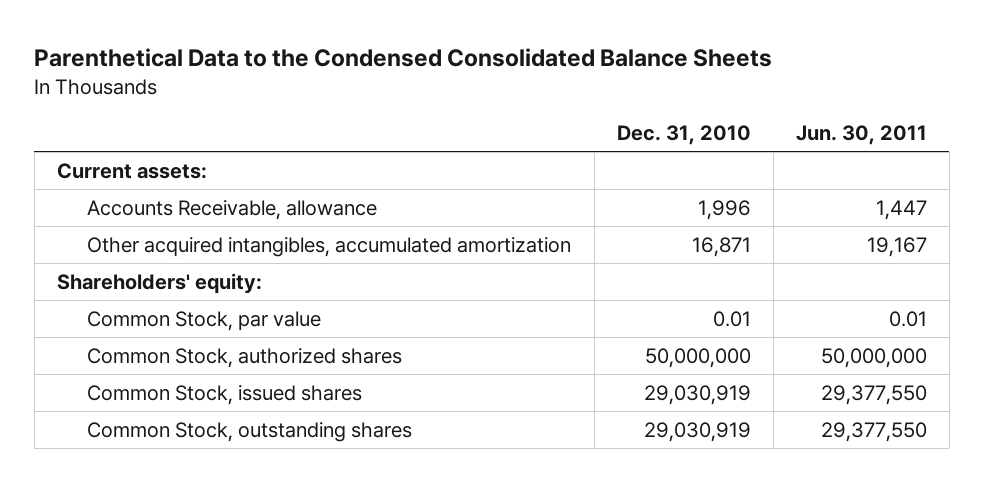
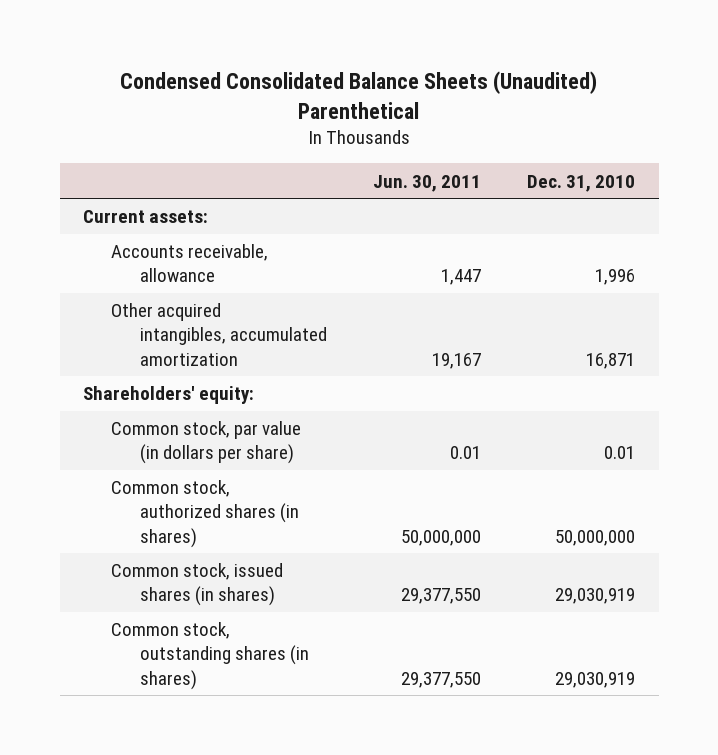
[34,48,773,68] Parenthetical Data to the Condensed Consolidated Balance Sheets -> [120,71,598,119] Condensed Consolidated Balance Sheets (Unaudited) Parenthetical
[87,199,378,220] Accounts Receivable, allowance -> [111,244,269,283] Accounts receivable, allowance
[87,310,322,331] Common Stock, par value -> [111,421,302,465] Common stock, par value (in dollars per share)
[87,347,403,368] Common Stock, authorized shares -> [111,480,299,548] Common stock, authorized shares (in shares)
[87,384,363,405] Common Stock, issued shares -> [111,563,284,607] Common stock, issued shares (in shares)
[87,421,413,442] Common Stock, outstanding shares -> [111,622,309,690] Common stock, outstanding shares (in shares)

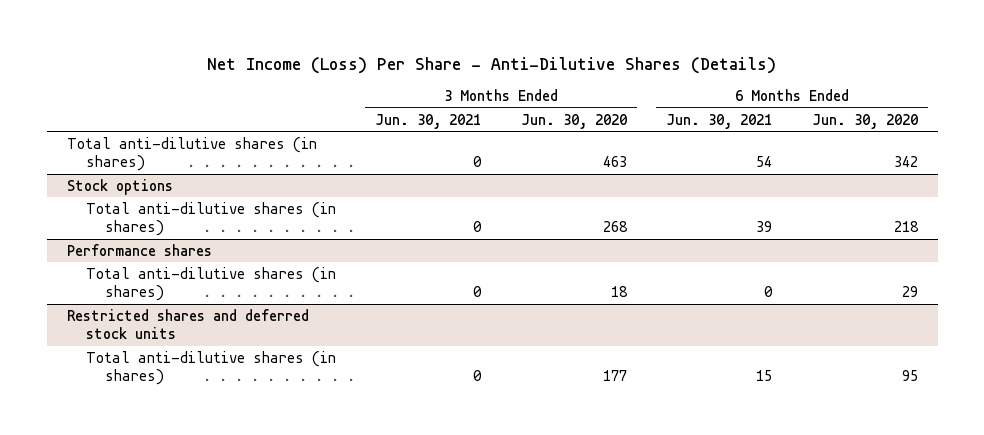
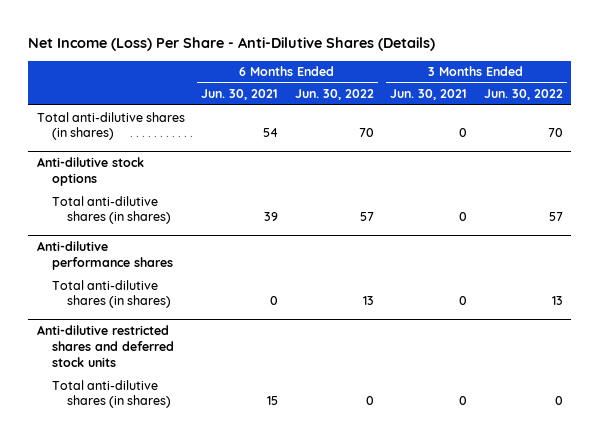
[520,113,627,129] Jun. 30, 2020 -> none
[811,113,918,129] Jun. 30, 2020 -> none
none -> [294,89,374,101] Jun. 30, 2022
none -> [483,89,563,101] Jun. 30, 2022
[66,178,173,195] Stock options -> [36,157,144,187] Anti-dilutive stock options
[66,243,212,256] Performance shares -> [36,241,173,271] Anti-dilutive performance shares
[66,308,309,340] Restricted shares and deferred stock units -> [36,325,174,368] Anti-dilutive restricted shares and deferred stock units

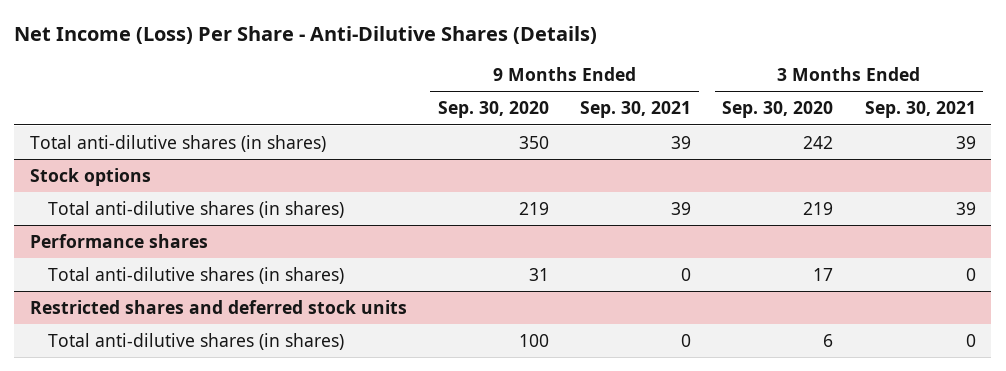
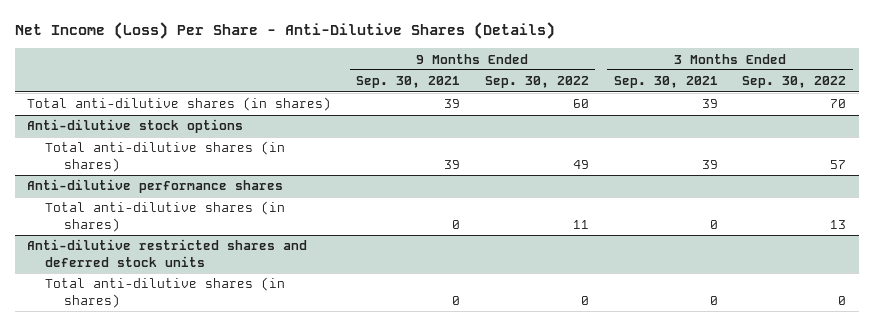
[438,101,550,119] Sep. 30, 2020 -> none
[722,101,834,119] Sep. 30, 2020 -> none
none -> [484,76,589,89] Sep. 30, 2022
none -> [742,76,847,89] Sep. 30, 2022
[29,167,151,186] Stock options -> [27,119,244,134] Anti-dilutive stock options
[29,233,208,248] Performance shares -> [27,179,284,194] Anti-dilutive performance shares
[29,299,407,314] Restricted shares and deferred stock units -> [27,239,308,267] Anti-dilutive restricted shares and deferred stock units

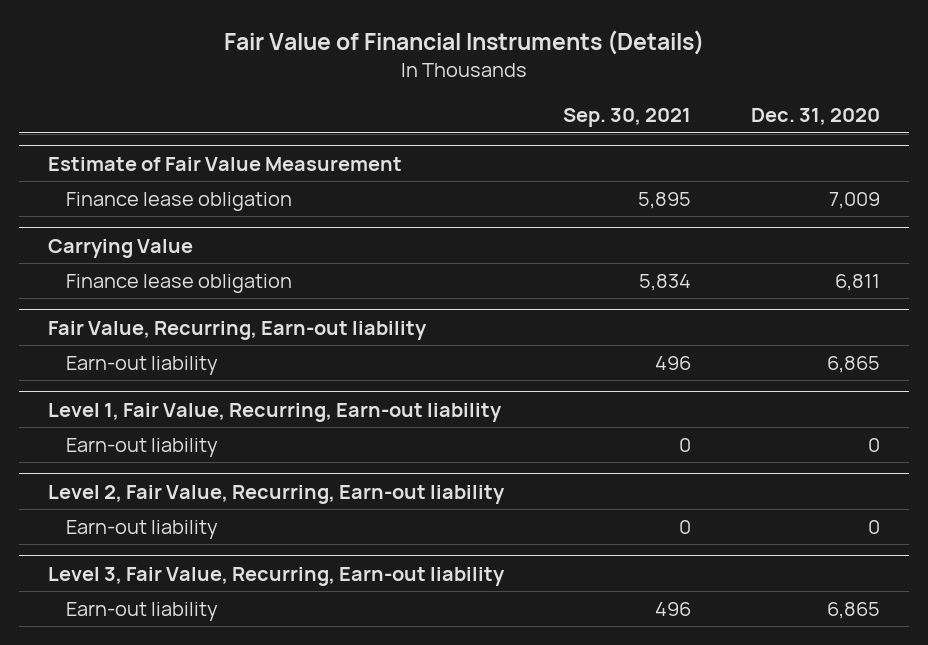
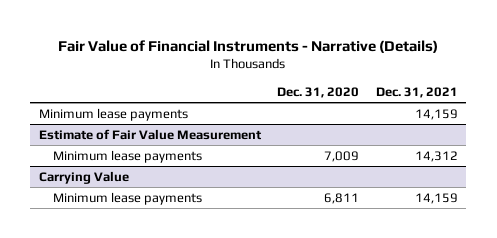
[223,29,704,55] Fair Value of Financial Instruments (Details) -> [58,39,439,53] Fair Value of Financial Instruments - Narrative (Details)
[563,108,692,128] Sep. 30, 2021 -> none
none -> [375,87,458,99] Dec. 31, 2021
none -> [38,107,188,121] Minimum lease payments
[66,192,293,212] Finance lease obligation -> [53,149,203,163] Minimum lease payments
[48,320,428,340] Fair Value, Recurring, Earn-out liability -> none
[66,356,219,376] Earn-out liability -> none
[48,402,503,422] Level 1, Fair Value, Recurring, Earn-out liability -> none
[66,438,219,458] Earn-out liability -> none
[48,484,506,504] Level 2, Fair Value, Recurring, Earn-out liability -> none
[66,520,219,540] Earn-out liability -> none
[48,566,506,586] Level 3, Fair Value, Recurring, Earn-out liability -> none
[66,602,219,622] Earn-out liability -> none
[66,274,293,294] Finance lease obligation -> [53,191,203,205] Minimum lease payments

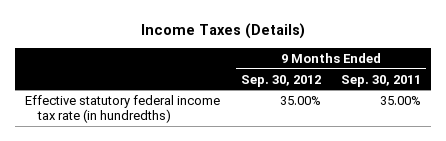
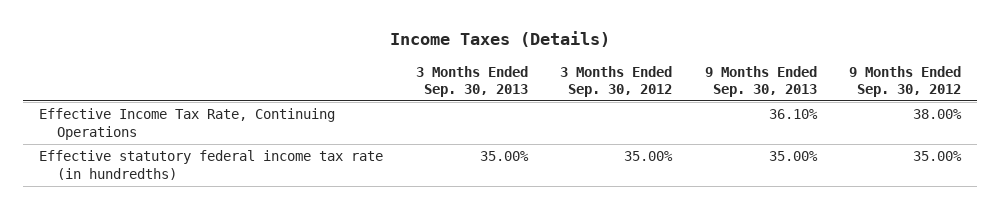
[341,74,422,87] Sep. 30, 2011 -> none
none -> [415,65,528,97] 3 Months Ended Sep. 30, 2013
none -> [560,65,673,97] 3 Months Ended Sep. 30, 2012
none -> [704,65,817,97] 9 Months Ended Sep. 30, 2013
none -> [39,108,336,140] Effective Income Tax Rate, Continuing Operations

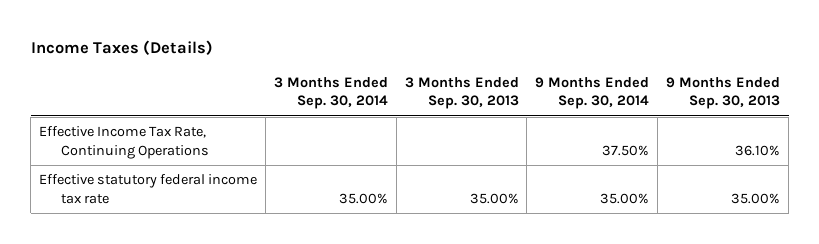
[560,65,673,97] 3 Months Ended Sep. 30, 2012 -> none
[849,65,962,97] 9 Months Ended Sep. 30, 2012 -> none
none -> [273,76,388,110] 3 Months Ended Sep. 30, 2014
none -> [535,76,650,110] 9 Months Ended Sep. 30, 2014
[39,150,384,180] Effective statutory federal income tax rate (in hundredths) -> [39,174,258,204] Effective statutory federal income tax rate

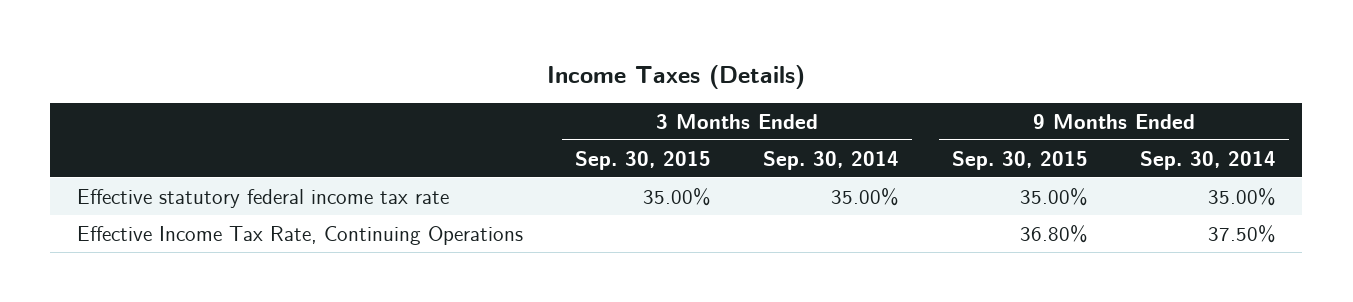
[404,76,519,110] 3 Months Ended Sep. 30, 2013 -> none
[666,76,781,110] 9 Months Ended Sep. 30, 2013 -> none
none -> [574,150,711,170] Sep. 30, 2015
none -> [951,150,1088,170] Sep. 30, 2015
[39,126,210,159] Effective Income Tax Rate, Continuing Operations -> [76,225,523,245] Effective Income Tax Rate, Continuing Operations

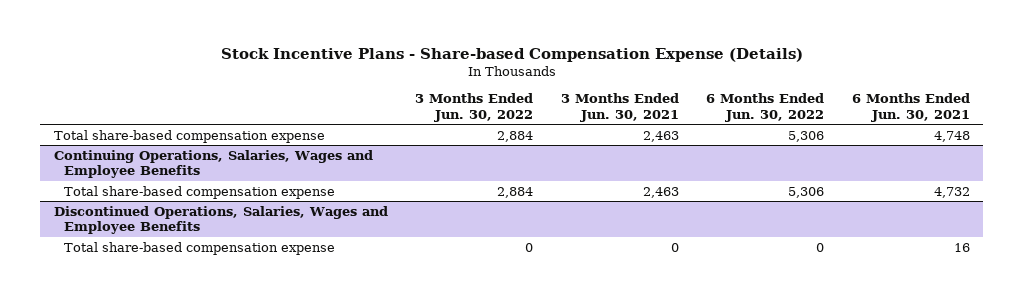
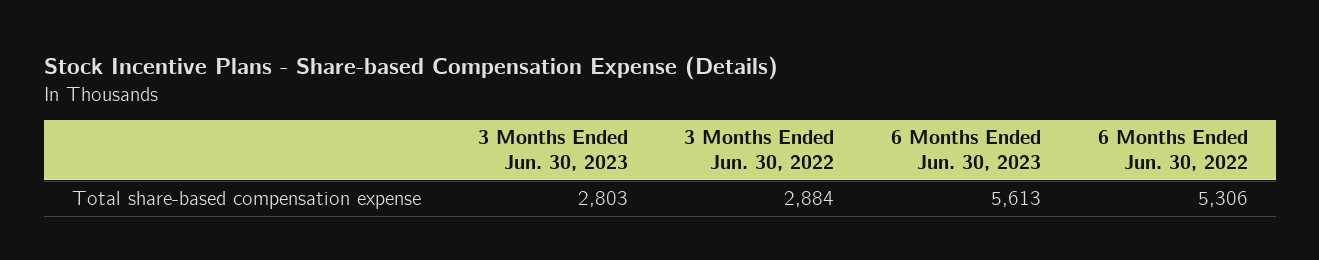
[560,93,679,122] 3 Months Ended Jun. 30, 2021 -> none
[851,93,970,122] 6 Months Ended Jun. 30, 2021 -> none
none -> [477,130,628,172] 3 Months Ended Jun. 30, 2023
none -> [890,130,1041,172] 6 Months Ended Jun. 30, 2023
[53,149,373,178] Continuing Operations, Salaries, Wages and Employee Benefits -> none
[63,185,335,199] Total share-based compensation expense -> none
[53,205,388,234] Discontinued Operations, Salaries, Wages and Employee Benefits -> none
[63,241,335,255] Total share-based compensation expense -> none

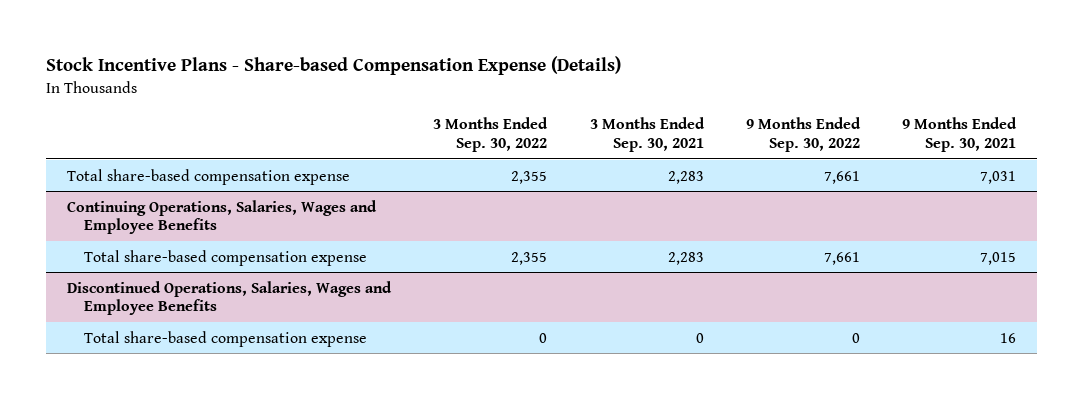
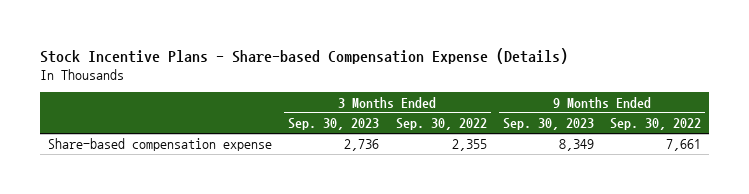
[589,117,705,152] 3 Months Ended Sep. 30, 2021 -> none
[902,117,1018,152] 9 Months Ended Sep. 30, 2021 -> none
none -> [288,118,380,131] Sep. 30, 2023
none -> [502,118,594,131] Sep. 30, 2023
[67,199,378,235] Continuing Operations, Salaries, Wages and Employee Benefits -> none
[84,249,368,266] Total share-based compensation expense -> none
[67,280,393,316] Discontinued Operations, Salaries, Wages and Employee Benefits -> none
[84,330,368,347] Total share-based compensation expense -> none
[67,168,351,185] Total share-based compensation expense -> [47,138,272,152] Share-based compensation expense

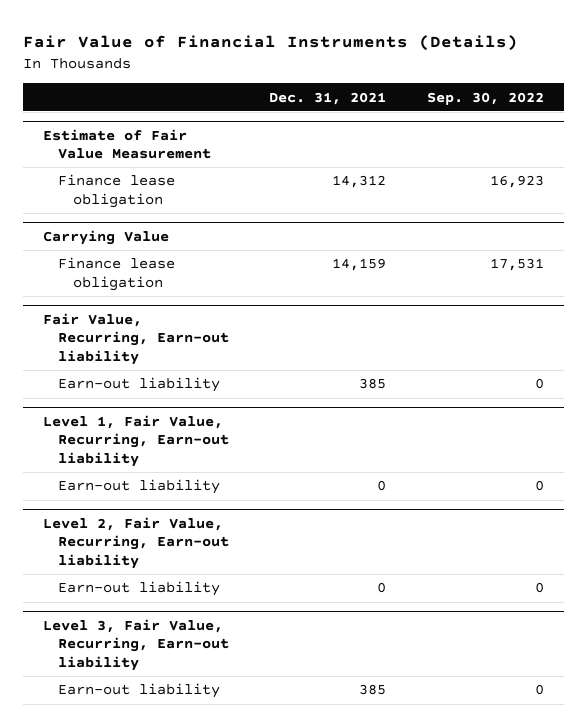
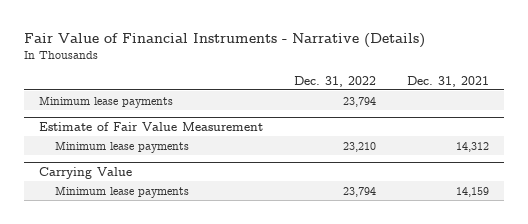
[23,35,519,52] Fair Value of Financial Instruments (Details) -> [23,32,425,48] Fair Value of Financial Instruments - Narrative (Details)
[426,91,544,105] Sep. 30, 2022 -> none
none -> [294,75,377,87] Dec. 31, 2022
none -> [39,95,174,108] Minimum lease payments
[57,174,175,208] Finance lease obligation -> [54,140,189,153] Minimum lease payments
[43,312,229,365] Fair Value, Recurring, Earn-out liability -> none
[57,377,220,393] Earn-out liability -> none
[43,414,229,467] Level 1, Fair Value, Recurring, Earn-out liability -> none
[57,479,220,495] Earn-out liability -> none
[43,516,229,569] Level 2, Fair Value, Recurring, Earn-out liability -> none
[57,581,220,597] Earn-out liability -> none
[43,618,229,671] Level 3, Fair Value, Recurring, Earn-out liability -> none
[57,683,220,699] Earn-out liability -> none
[57,257,175,291] Finance lease obligation -> [54,185,189,198] Minimum lease payments

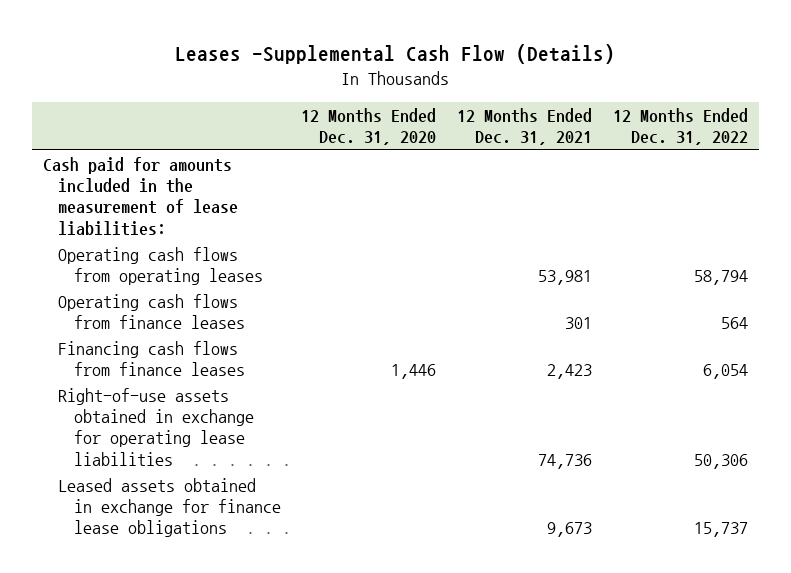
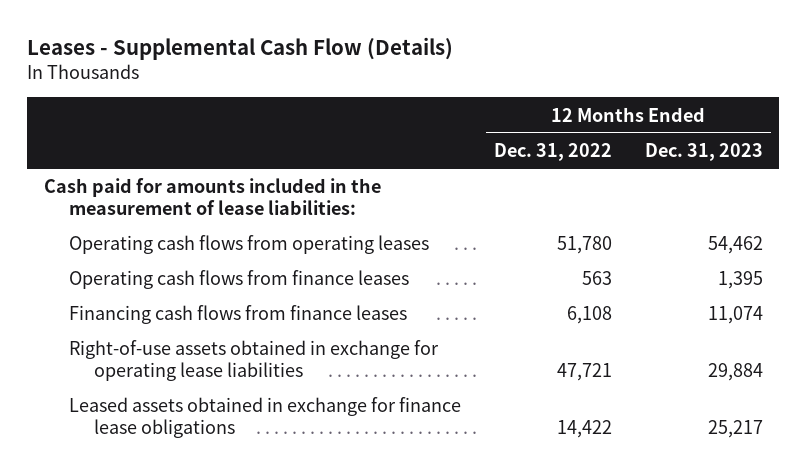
[175,44,616,65] Leases -Supplemental Cash Flow (Details) -> [27,37,454,61] Leases - Supplemental Cash Flow (Details)
[301,108,437,146] 12 Months Ended Dec. 31, 2020 -> none
[457,108,593,146] 12 Months Ended Dec. 31, 2021 -> none
none -> [644,143,763,162] Dec. 31, 2023
[694,270,749,286] 58,794 -> [556,236,612,255] 51,780
[721,317,749,330] 564 -> [581,271,612,286] 563
[703,364,749,380] 6,054 -> [566,306,612,325] 6,108
[694,453,749,469] 50,306 -> [556,363,612,382] 47,721
[694,522,749,538] 15,737 -> [556,420,612,439] 14,422

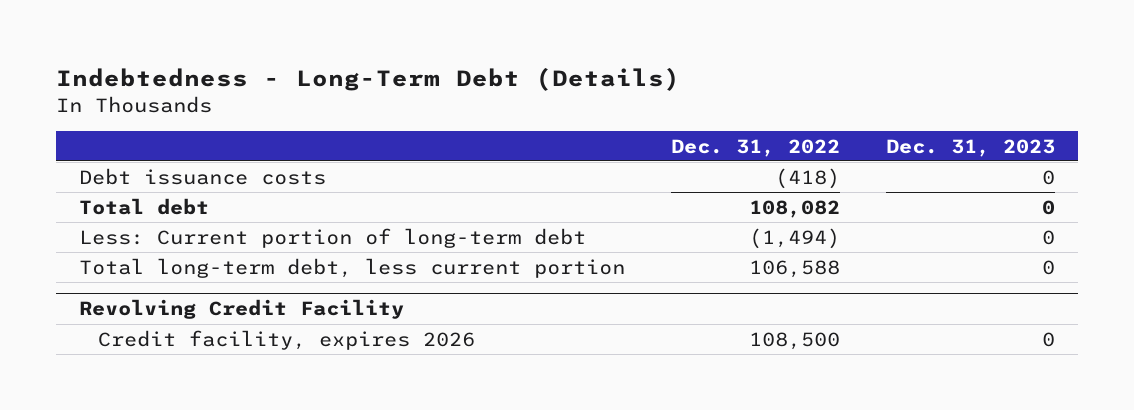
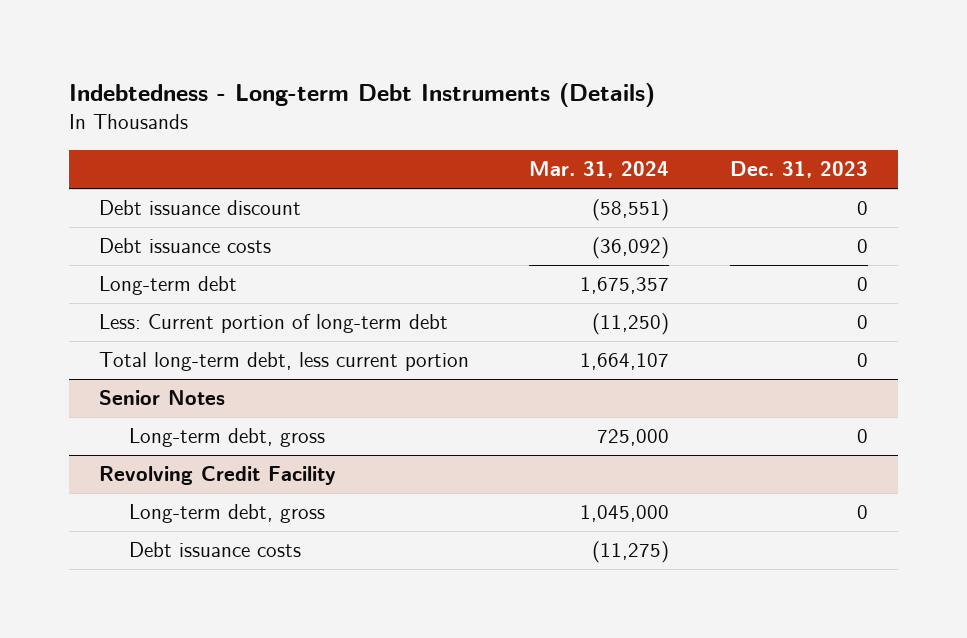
[56,66,681,91] Indebtedness - Long-Term Debt (Details) -> [69,83,656,108] Indebtedness - Long-term Debt Instruments (Details)
[670,138,840,157] Dec. 31, 2022 -> none
none -> [529,161,670,179] Mar. 31, 2024
none -> [99,200,302,216] Debt issuance discount
[79,197,210,215] Total debt -> [99,276,238,296] Long-term debt
none -> [99,390,226,406] Senior Notes
none -> [128,428,325,448] Long-term debt, gross
[97,329,475,350] Credit facility, expires 2026 -> [128,504,325,524] Long-term debt, gross
none -> [128,542,301,558] Debt issuance costs

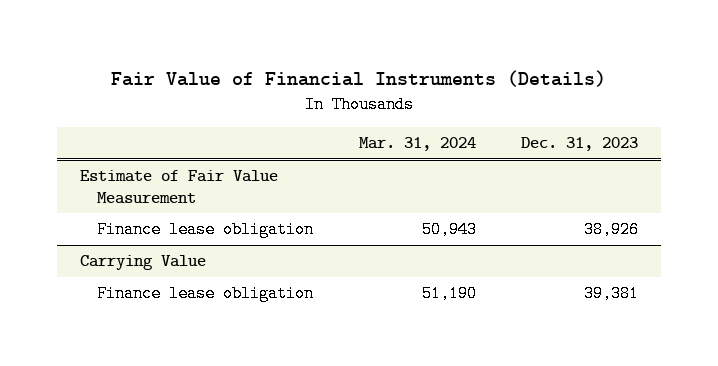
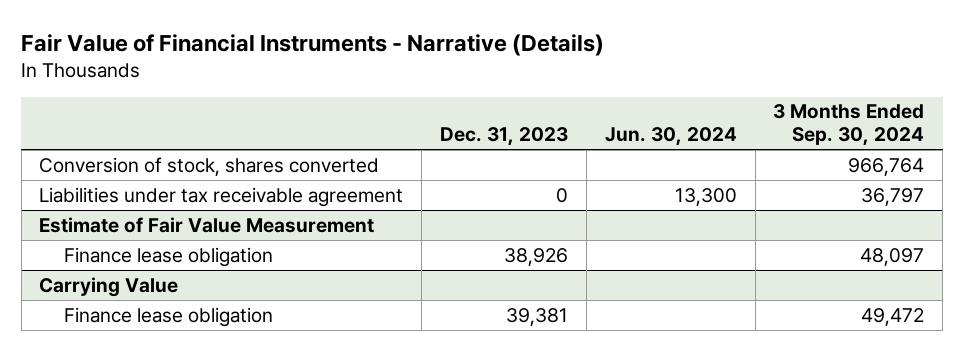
[111,69,607,87] Fair Value of Financial Instruments (Details) -> [21,34,605,57] Fair Value of Financial Instruments - Narrative (Details)
[358,137,476,152] Mar. 31, 2024 -> none
none -> [604,127,737,147] Jun. 30, 2024
none -> [773,104,925,147] 3 Months Ended Sep. 30, 2024
none -> [39,156,380,176] Conversion of stock, shares converted
none -> [39,186,404,207] Liabilities under tax receivable agreement

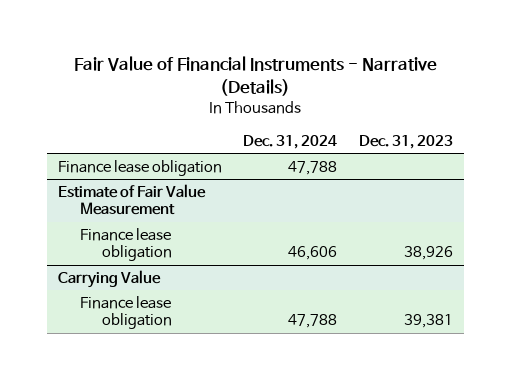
[604,127,737,147] Jun. 30, 2024 -> none
[773,104,925,147] 3 Months Ended Sep. 30, 2024 -> none
none -> [243,134,338,149] Dec. 31, 2024
[39,156,380,176] Conversion of stock, shares converted -> none
[39,186,404,207] Liabilities under tax receivable agreement -> none
none -> [57,159,222,176] Finance lease obligation

